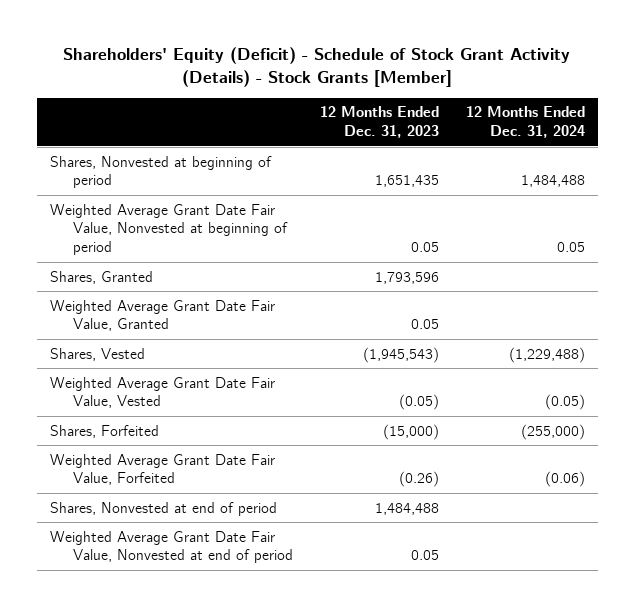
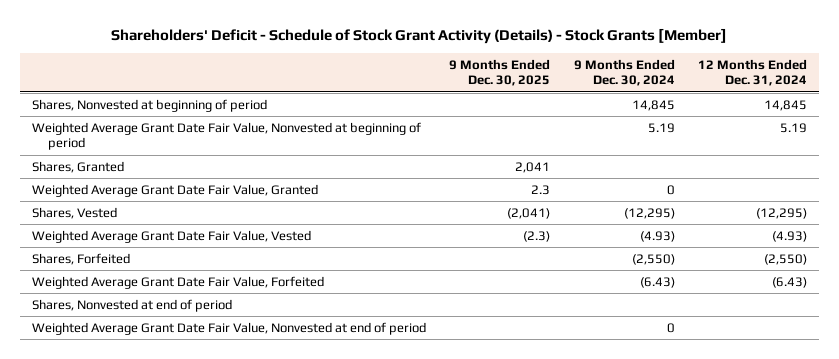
[63,46,571,87] Shareholders' Equity (Deficit) - Schedule of Stock Grant Activity (Details) - Stock Grants [Member] -> [111,28,728,45] Shareholders' Deficit - Schedule of Stock Grant Activity (Details) - Stock Grants [Member]
[319,106,439,139] 12 Months Ended Dec. 31, 2023 -> none
none -> [449,58,551,87] 9 Months Ended Dec. 30, 2025
none -> [573,58,675,87] 9 Months Ended Dec. 30, 2024
[520,175,585,188] 1,484,488 -> [764,99,808,111] 14,845
[556,242,585,253] 0.05 -> [780,122,808,133] 5.19
[508,346,585,363] (1,229,488) -> [756,207,808,219] (12,295)
[544,394,585,411] (0.05) -> [772,230,808,242] (4.93)
[520,423,585,440] (255,000) -> [764,253,808,265] (2,550)
[544,471,585,488] (0.06) -> [772,276,808,288] (6.43)

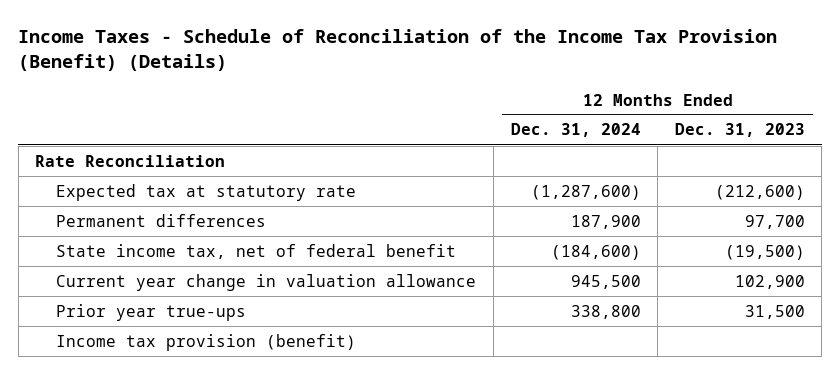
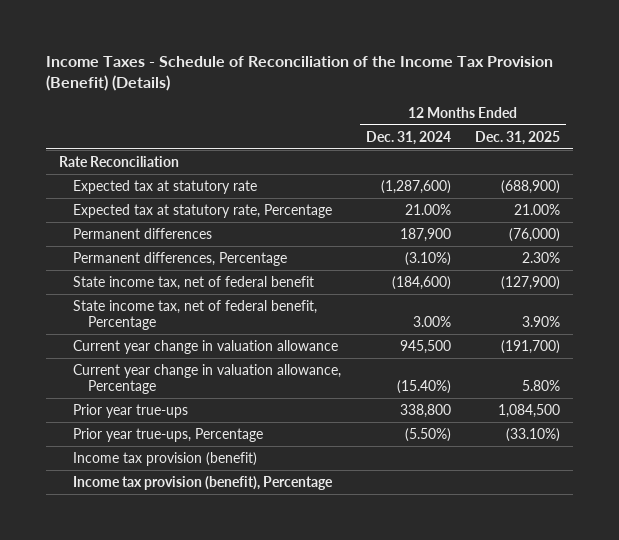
[674,123,805,138] Dec. 31, 2023 -> none
none -> [475,130,561,145] Dec. 31, 2025
none -> [73,203,333,218] Expected tax at statutory rate, Percentage
none -> [73,251,288,266] Permanent differences, Percentage
none -> [73,299,318,330] State income tax, net of federal benefit, Percentage
none -> [73,363,342,394] Current year change in valuation allowance, Percentage
none -> [73,427,264,442] Prior year true-ups, Percentage
none -> [73,475,334,490] Income tax provision (benefit), Percentage

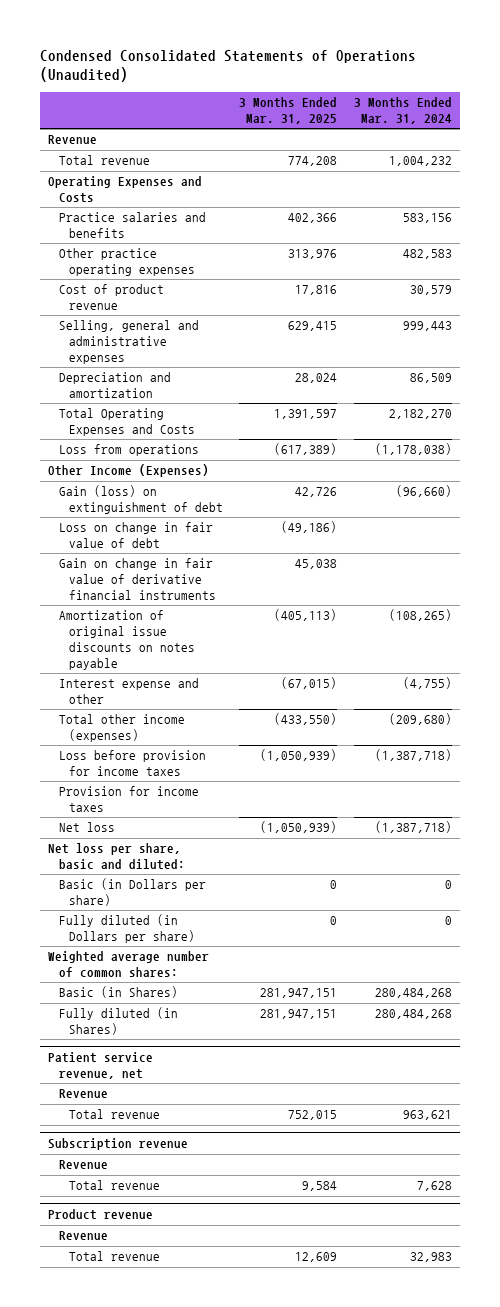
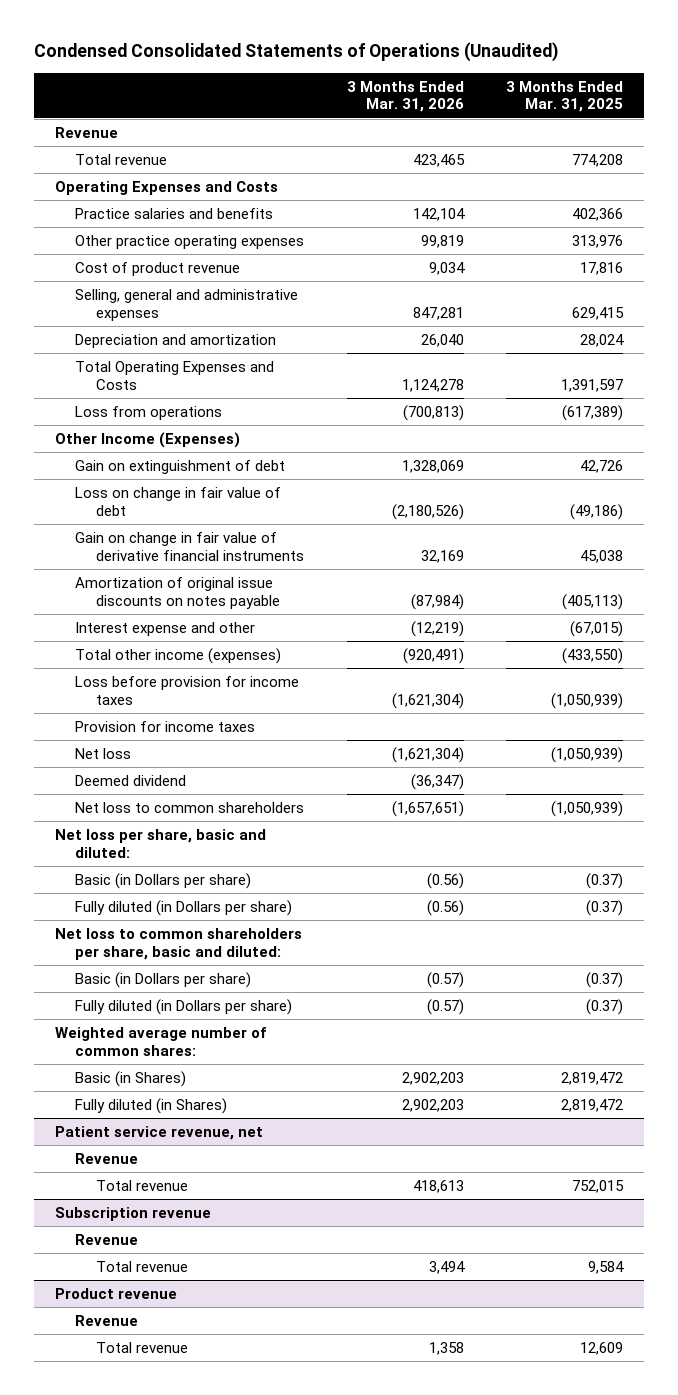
[353,97,452,125] 3 Months Ended Mar. 31, 2024 -> none
none -> [346,80,464,113] 3 Months Ended Mar. 31, 2026
[58,485,223,515] Gain (loss) on extinguishment of debt -> [75,460,286,475] Gain on extinguishment of debt
none -> [75,775,187,787] Deemed dividend
none -> [75,802,305,814] Net loss to common shareholders
[330,880,338,890] 0 -> [586,873,624,890] (0.37)
[330,916,338,926] 0 -> [586,900,624,917] (0.37)
none -> [54,928,302,960] Net loss to common shareholders per share, basic and diluted:
none -> [75,972,252,989] Basic (in Dollars per share)
none -> [75,999,293,1016] Fully diluted (in Dollars per share)
[260,988,338,999] 281,947,151 -> [561,1072,624,1086] 2,819,472
[260,1009,338,1020] 281,947,151 -> [561,1099,624,1113] 2,819,472

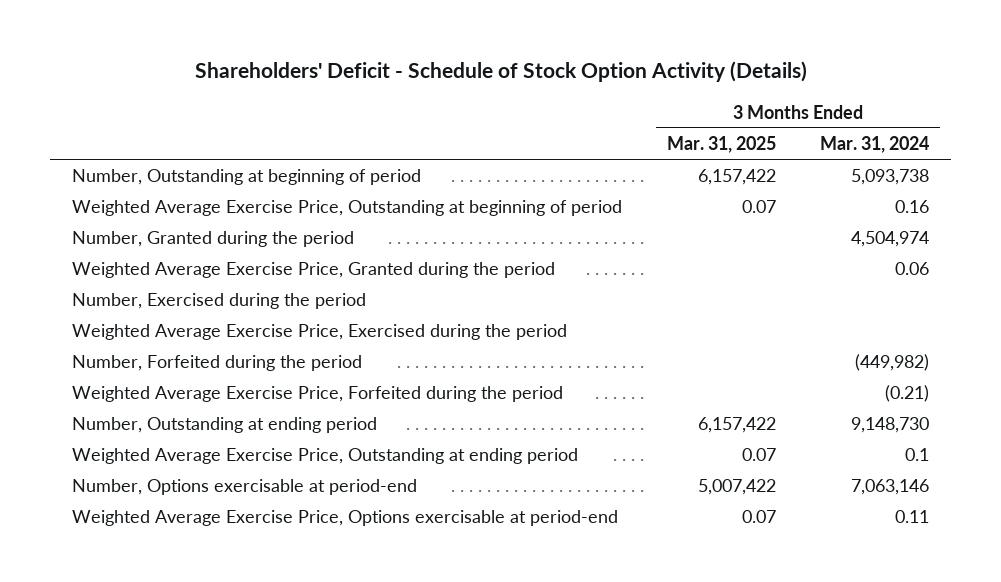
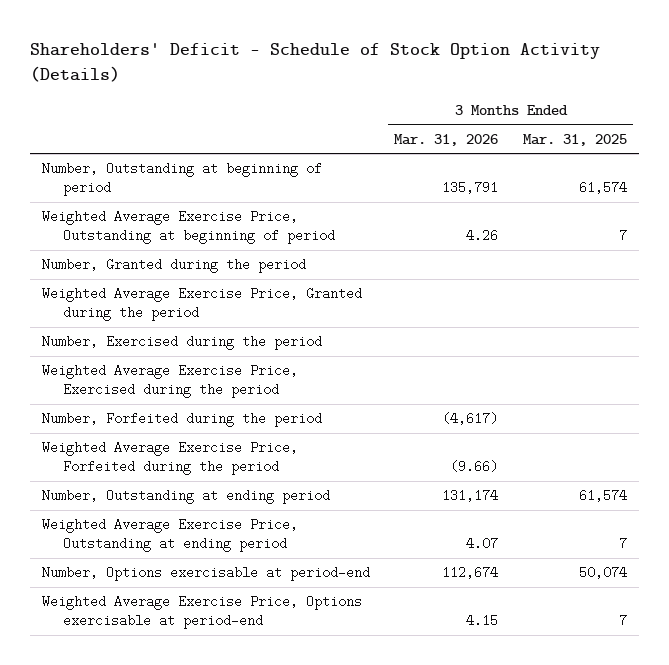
[819,136,929,154] Mar. 31, 2024 -> none
none -> [394,133,499,146] Mar. 31, 2026
[697,169,776,186] 6,157,422 -> [578,181,627,195] 61,574
[741,200,776,214] 0.07 -> [618,229,627,243] 7
[697,417,776,434] 6,157,422 -> [578,489,627,503] 61,574
[741,448,776,462] 0.07 -> [618,537,627,551] 7
[697,479,776,496] 5,007,422 -> [578,566,627,580] 50,074
[741,510,776,524] 0.07 -> [618,614,627,628] 7

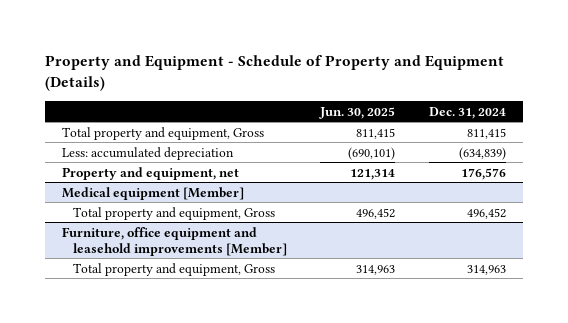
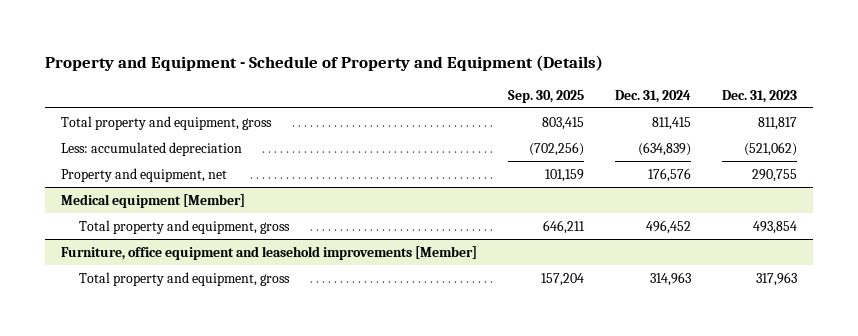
[319,106,396,119] Jun. 30, 2025 -> none
none -> [508,89,585,103] Sep. 30, 2025
none -> [722,89,798,103] Dec. 31, 2023
[61,126,264,140] Total property and equipment, Gross -> [61,115,273,130] Total property and equipment, gross
[72,206,275,220] Total property and equipment, Gross -> [79,219,291,234] Total property and equipment, gross
[72,262,275,276] Total property and equipment, Gross -> [79,271,291,286] Total property and equipment, gross

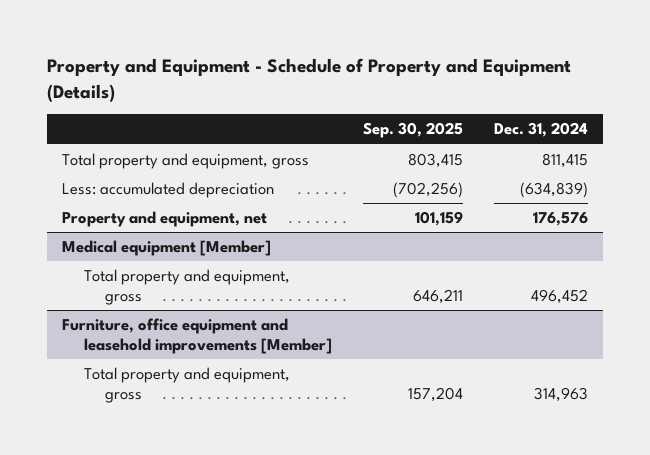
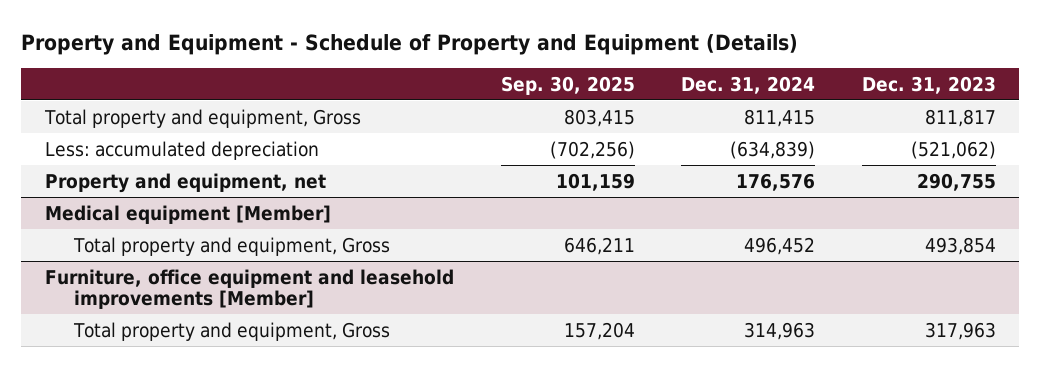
none -> [861,75,996,94] Dec. 31, 2023
[62,153,310,170] Total property and equipment, gross -> [43,108,361,128] Total property and equipment, Gross
[83,269,290,305] Total property and equipment, gross -> [72,236,390,256] Total property and equipment, Gross
[83,367,290,403] Total property and equipment, gross -> [72,321,390,341] Total property and equipment, Gross

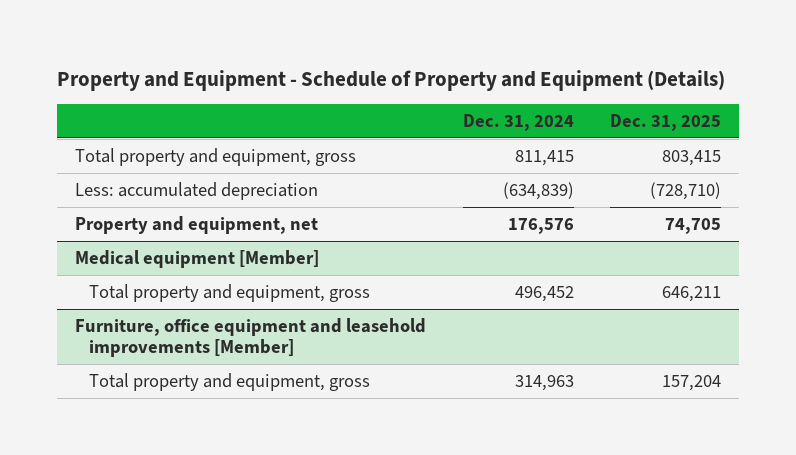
[500,75,635,95] Sep. 30, 2025 -> none
[861,75,996,94] Dec. 31, 2023 -> none
none -> [609,114,721,132] Dec. 31, 2025
[43,108,361,128] Total property and equipment, Gross -> [75,147,357,166] Total property and equipment, gross
[72,236,390,256] Total property and equipment, Gross -> [88,283,370,302] Total property and equipment, gross
[72,321,390,341] Total property and equipment, Gross -> [88,372,370,391] Total property and equipment, gross

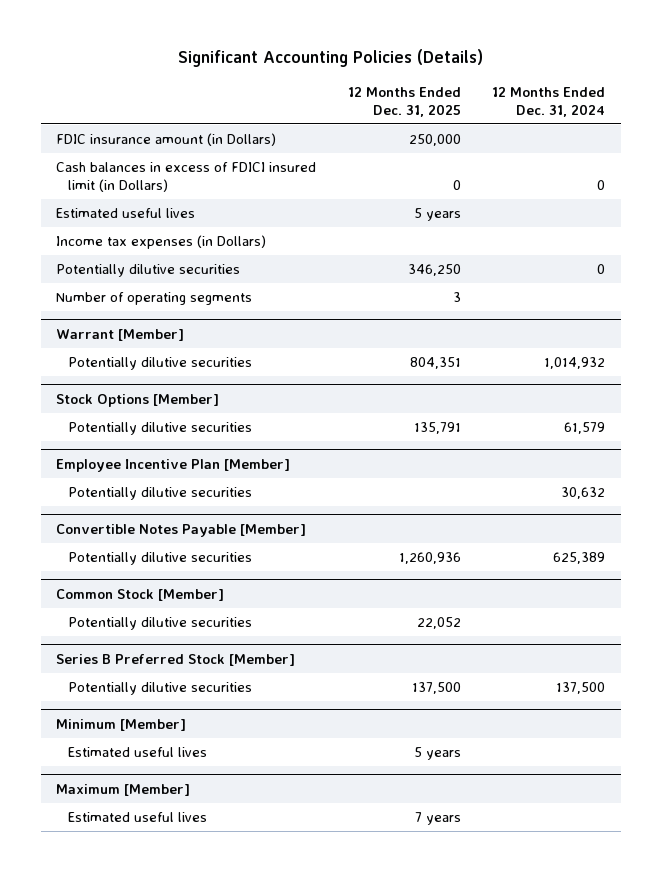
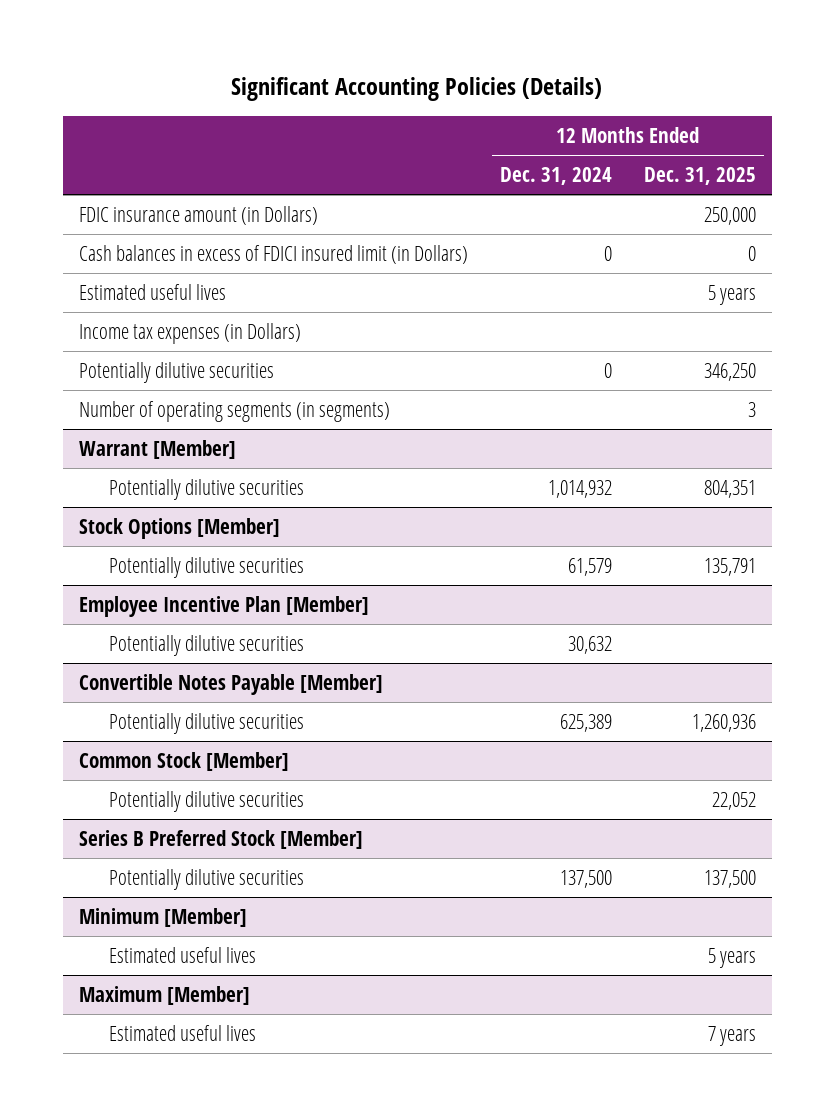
[56,291,253,305] Number of operating segments -> [78,401,390,423] Number of operating segments (in segments)

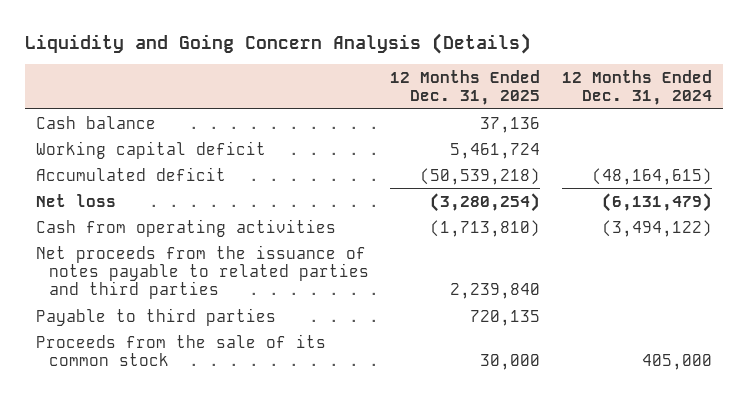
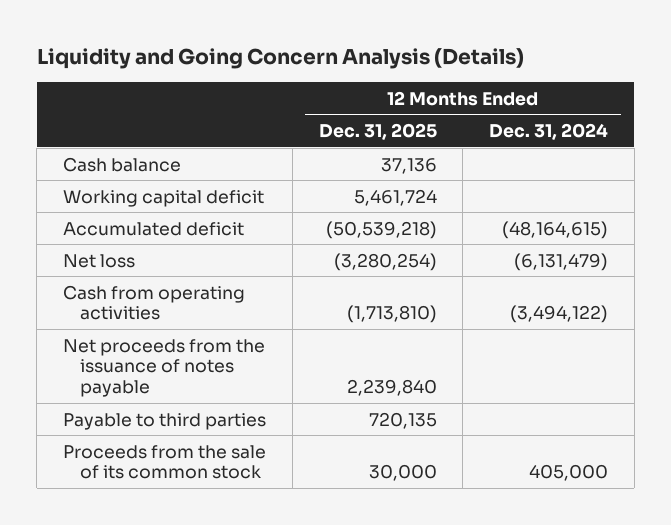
[35,244,369,299] Net proceeds from the issuance of notes payable to related parties and third parties -> [63,338,266,398] Net proceeds from the issuance of notes payable

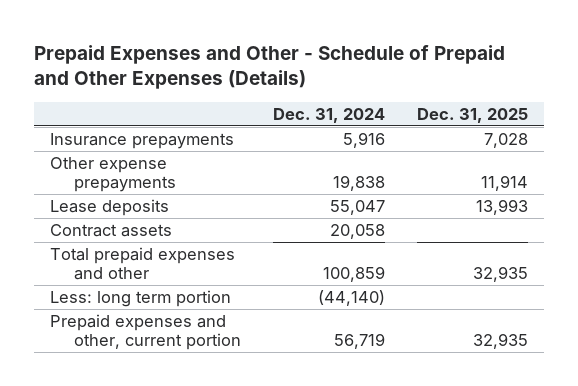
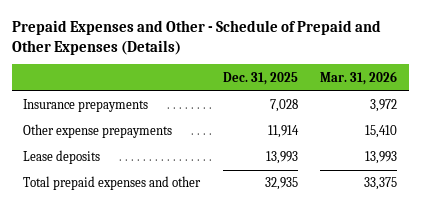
[273,107,386,123] Dec. 31, 2024 -> none
none -> [320,70,398,85] Mar. 31, 2026
[49,224,172,238] Contract assets -> none
[49,290,231,308] Less: long term portion -> none
[49,314,241,351] Prepaid expenses and other, current portion -> none

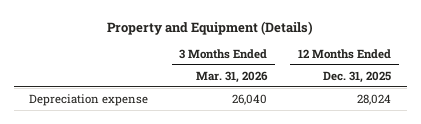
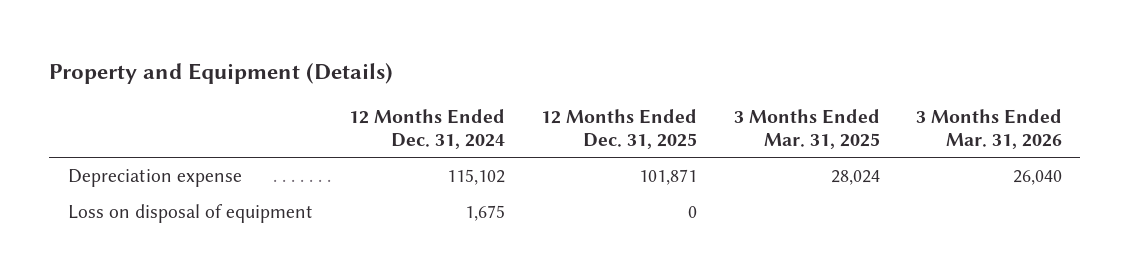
none -> [348,109,505,149] 12 Months Ended Dec. 31, 2024
none -> [733,109,880,149] 3 Months Ended Mar. 31, 2025
[357,93,392,105] 28,024 -> [639,169,698,186] 101,871
none -> [67,204,313,224] Loss on disposal of equipment

